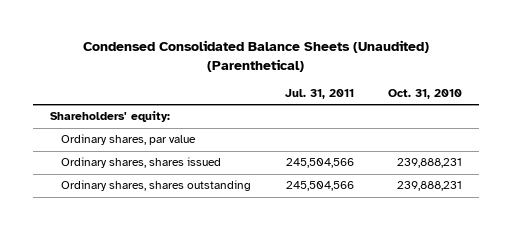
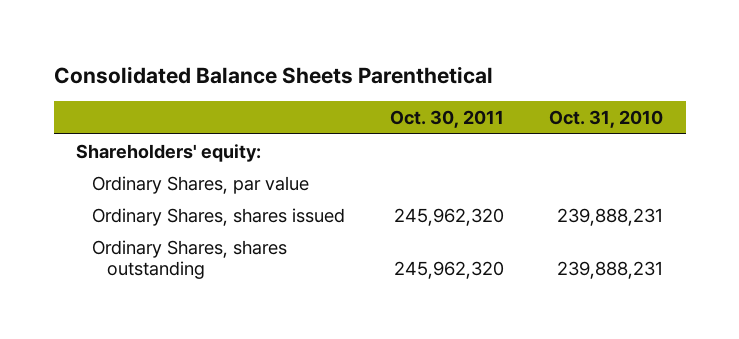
[82,40,429,72] Condensed Consolidated Balance Sheets (Unaudited) (Parenthetical) -> [53,65,493,84] Consolidated Balance Sheets Parenthetical
[285,88,355,99] Jul. 31, 2011 -> none
none -> [389,110,504,129] Oct. 30, 2011
[61,134,197,146] Ordinary shares, par value -> [91,175,309,194] Ordinary Shares, par value
[61,157,222,169] Ordinary shares, shares issued -> [91,207,345,226] Ordinary Shares, shares issued
[61,180,252,192] Ordinary shares, shares outstanding -> [91,239,287,280] Ordinary Shares, shares outstanding

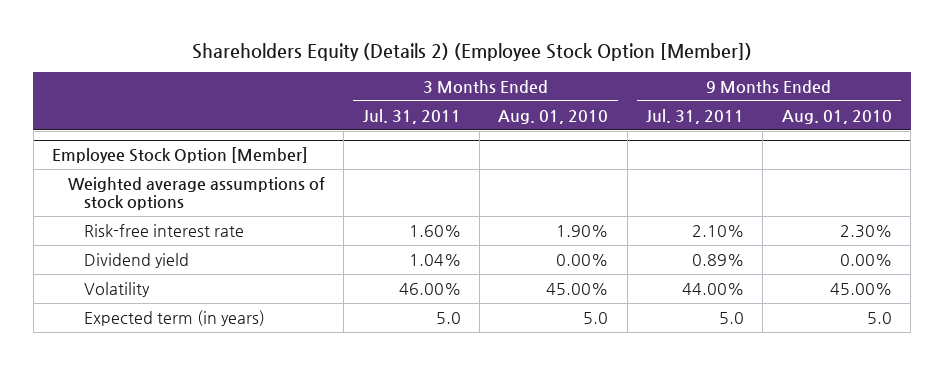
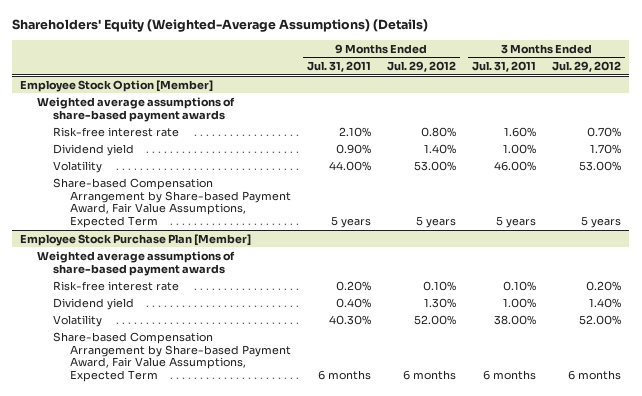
[191,43,752,62] Shareholders Equity (Details 2) (Employee Stock Option [Member]) -> [12,19,429,33] Shareholders' Equity (Weighted-Average Assumptions) (Details)
[498,109,609,124] Aug. 01, 2010 -> none
[781,109,892,124] Aug. 01, 2010 -> none
none -> [387,60,457,72] Jul. 29, 2012
none -> [552,60,622,72] Jul. 29, 2012
[68,176,326,211] Weighted average assumptions of stock options -> none
none -> [36,96,235,122] Weighted average assumptions of share-based payment awards
[408,253,461,266] 1.04% -> [503,143,537,154] 1.00%
[692,253,745,266] 0.89% -> [335,143,371,154] 0.90%
[83,309,265,326] Expected term (in years) -> none
none -> [53,177,291,229] Share-based Compensation Arrangement by Share-based Payment Award, Fair Value Assumptions, Expected Term
none -> [20,233,252,246] Employee Stock Purchase Plan [Member]
none -> [36,250,235,276] Weighted average assumptions of share-based payment awards
none -> [53,280,180,291] Risk-free interest rate
none -> [53,297,135,310] Dividend yield
none -> [53,314,103,327] Volatility
none -> [53,331,291,383] Share-based Compensation Arrangement by Share-based Payment Award, Fair Value Assumptions, Expected Term

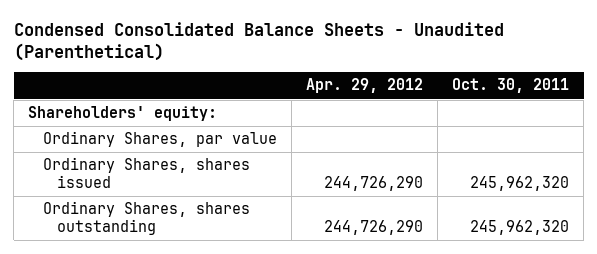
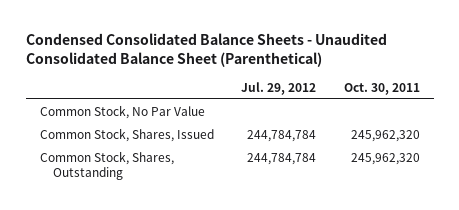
[13,21,504,61] Condensed Consolidated Balance Sheets - Unaudited (Parenthetical) -> [25,32,387,67] Condensed Consolidated Balance Sheets - Unaudited Consolidated Balance Sheet (Parenthetical)
[305,78,423,94] Apr. 29, 2012 -> none
none -> [241,81,317,95] Jul. 29, 2012
[28,106,218,122] Shareholders' equity: -> none
[42,131,277,148] Ordinary Shares, par value -> [39,104,205,119] Common Stock, No Par Value
[42,157,250,189] Ordinary Shares, shares issued -> [39,127,214,142] Common Stock, Shares, Issued
[42,201,250,236] Ordinary Shares, shares outstanding -> [39,150,174,180] Common Stock, Shares, Outstanding

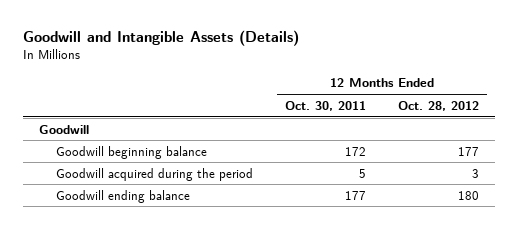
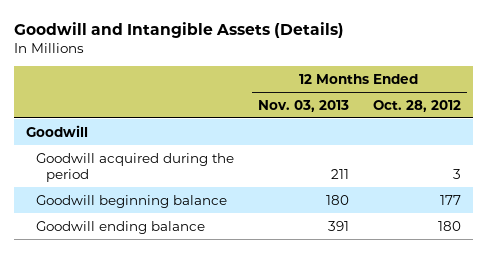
[285,100,367,111] Oct. 30, 2011 -> none
none -> [257,99,349,112] Nov. 03, 2013
[55,145,207,159] Goodwill beginning balance -> [35,194,227,208] Goodwill beginning balance

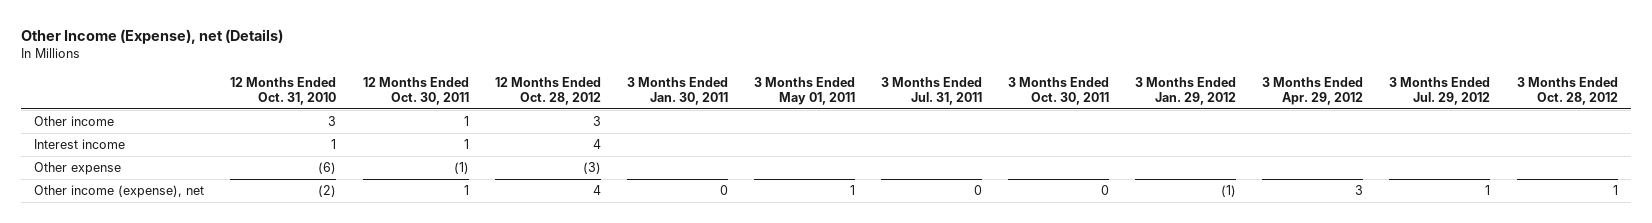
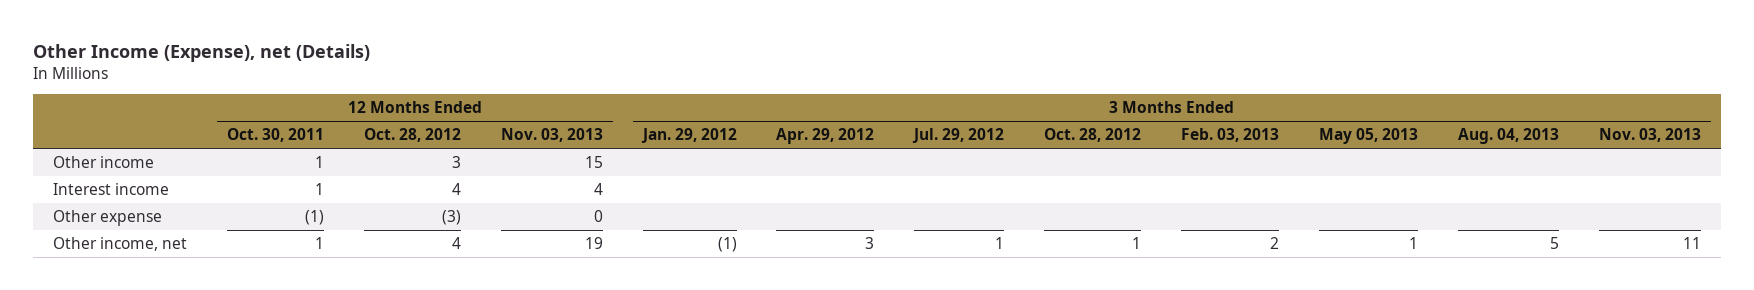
[230,77,337,105] 12 Months Ended Oct. 31, 2010 -> none
[626,77,728,105] 3 Months Ended Jan. 30, 2011 -> none
[753,77,855,105] 3 Months Ended May 01, 2011 -> none
[880,77,982,105] 3 Months Ended Jul. 31, 2011 -> none
[1008,77,1110,105] 3 Months Ended Oct. 30, 2011 -> none
none -> [500,128,603,143] Nov. 03, 2013
none -> [1181,128,1280,143] Feb. 03, 2013
none -> [1318,128,1418,145] May 05, 2013
none -> [1457,128,1559,145] Aug. 04, 2013
none -> [1598,128,1701,143] Nov. 03, 2013
[34,185,205,199] Other income (expense), net -> [53,237,188,252] Other income, net

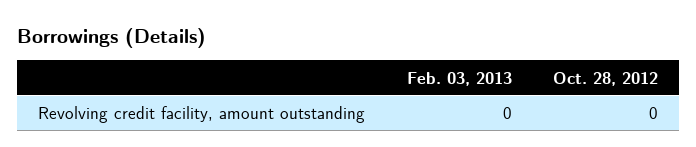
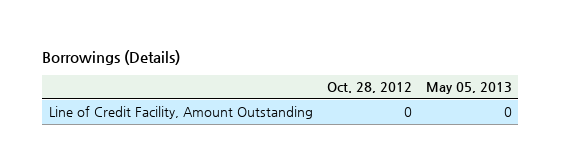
[406,71,512,86] Feb. 03, 2013 -> none
none -> [425,82,512,95] May 05, 2013
[37,106,365,124] Revolving credit facility, amount outstanding -> [49,106,314,120] Line of Credit Facility, Amount Outstanding

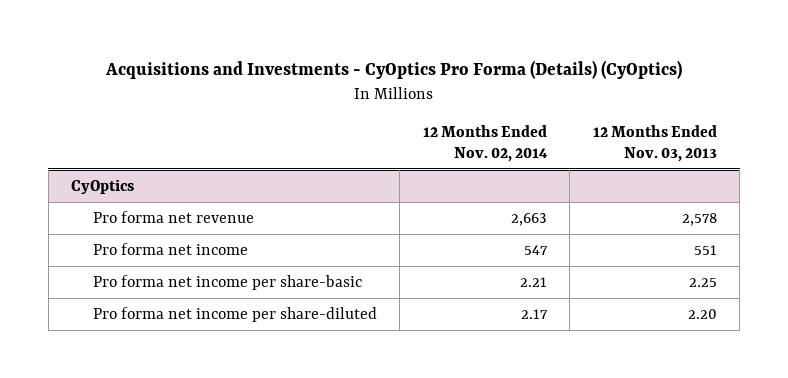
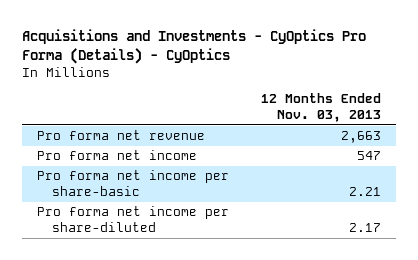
[105,60,683,80] Acquisitions and Investments - CyOptics Pro Forma (Details) (CyOptics) -> [21,28,366,65] Acquisitions and Investments - CyOptics Pro Forma (Details) - CyOptics
[422,125,548,162] 12 Months Ended Nov. 02, 2014 -> none
[71,179,135,195] CyOptics -> none
[681,213,717,227] 2,578 -> [340,131,381,144] 2,663
[693,245,717,256] 551 -> [356,151,381,161] 547
[688,278,717,288] 2.25 -> [348,186,381,196] 2.21
[687,309,717,320] 2.20 -> [348,222,381,232] 2.17

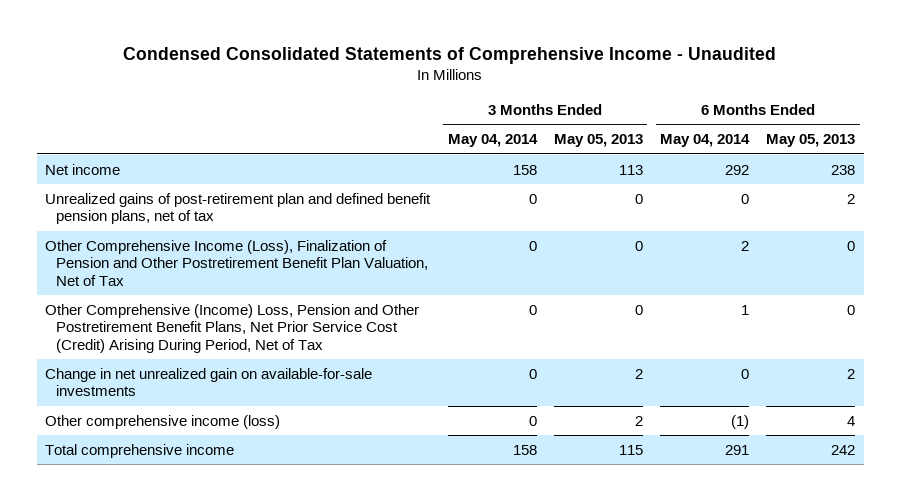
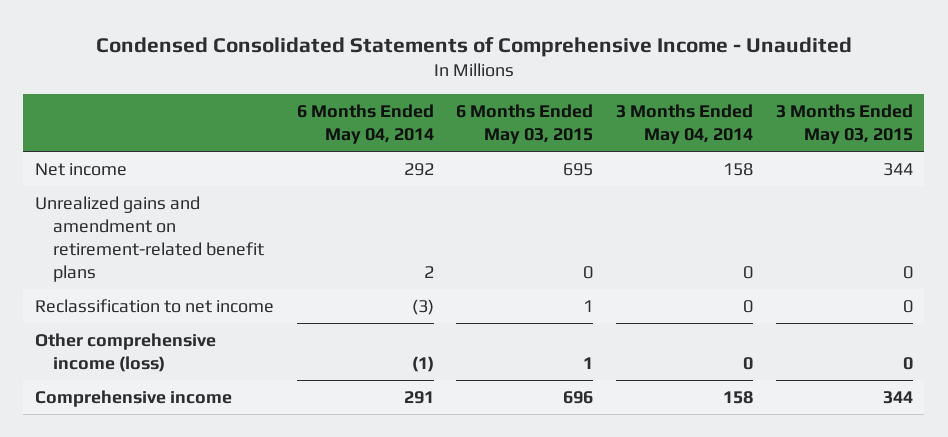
[553,134,643,148] May 05, 2013 -> none
[766,134,856,148] May 05, 2013 -> none
none -> [456,103,594,144] 6 Months Ended May 03, 2015
none -> [775,103,913,144] 3 Months Ended May 03, 2015
[45,192,432,225] Unrealized gains of post-retirement plan and defined benefit pension plans, net of tax -> none
[45,239,429,286] Other Comprehensive Income (Loss), Finalization of Pension and Other Postretirement Benefit Plan Valuation, Net of Tax -> none
[45,303,420,353] Other Comprehensive (Income) Loss, Pension and Other Postretirement Benefit Plans, Net Prior Service Cost (Credit) Arising During Period, Net of Tax -> none
[45,367,373,397] Change in net unrealized gain on available-for-sale investments -> none
none -> [34,195,265,282] Unrealized gains and amendment on retirement-related benefit plans
none -> [34,298,274,313] Reclassification to net income
[45,443,235,458] Total comprehensive income -> [34,389,232,407] Comprehensive income

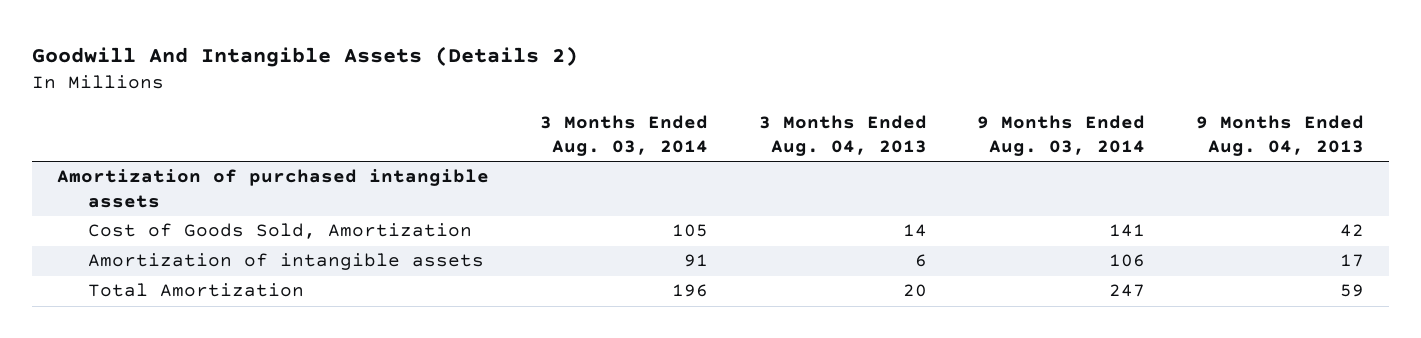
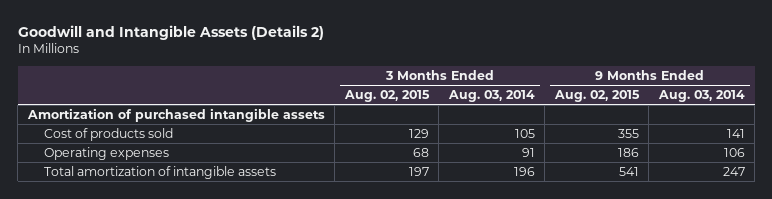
[31,45,578,67] Goodwill And Intangible Assets (Details 2) -> [17,24,324,40] Goodwill and Intangible Assets (Details 2)
[758,114,927,157] 3 Months Ended Aug. 04, 2013 -> none
[1196,114,1365,157] 9 Months Ended Aug. 04, 2013 -> none
none -> [343,90,430,103] Aug. 02, 2015
none -> [553,90,640,103] Aug. 02, 2015
[87,223,472,240] Cost of Goods Sold, Amortization -> [43,128,173,142] Cost of products sold
[87,253,484,271] Amortization of intangible assets -> [43,147,169,161] Operating expenses
[87,283,304,298] Total Amortization -> [43,166,276,180] Total amortization of intangible assets

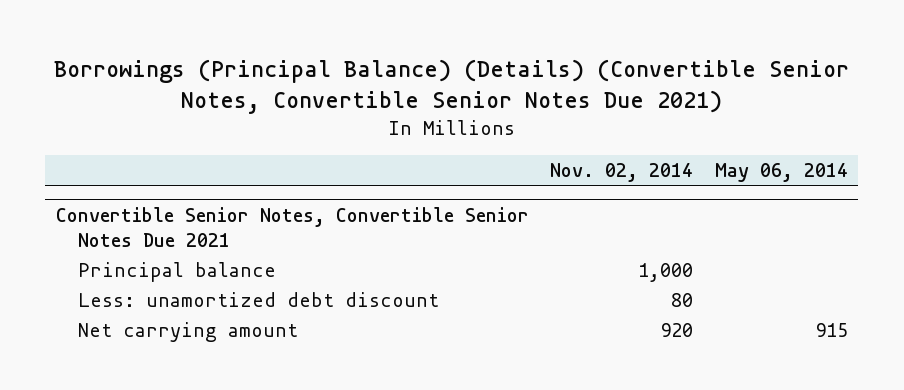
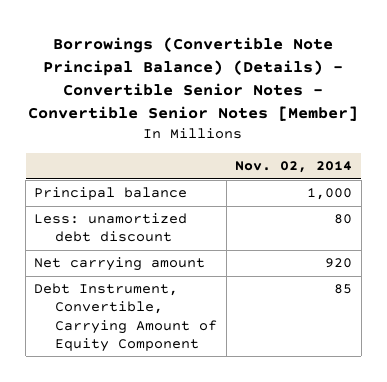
[53,58,849,114] Borrowings (Principal Balance) (Details) (Convertible Senior Notes, Convertible Senior Notes Due 2021) -> [28,36,359,122] Borrowings (Convertible Note Principal Balance) (Details) - Convertible Senior Notes - Convertible Senior Notes [Member]
[714,163,848,183] May 06, 2014 -> none
[56,206,530,247] Convertible Senior Notes, Convertible Senior Notes Due 2021 -> none
none -> [34,283,218,352] Debt Instrument, Convertible, Carrying Amount of Equity Component

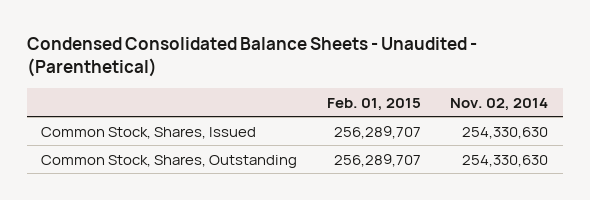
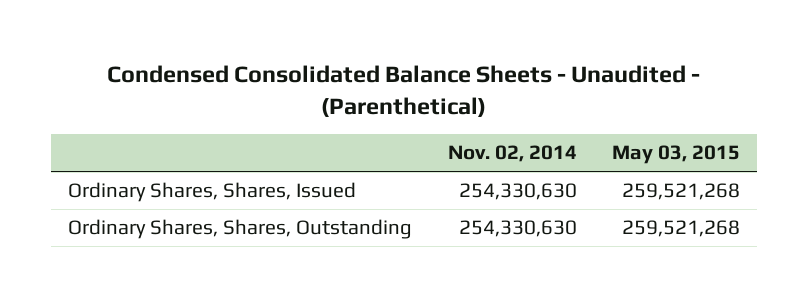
[326,97,421,111] Feb. 01, 2015 -> none
none -> [611,145,740,165] May 03, 2015
[41,126,257,139] Common Stock, Shares, Issued -> [68,182,357,203] Ordinary Shares, Shares, Issued
[41,154,298,168] Common Stock, Shares, Outstanding -> [68,219,413,240] Ordinary Shares, Shares, Outstanding

